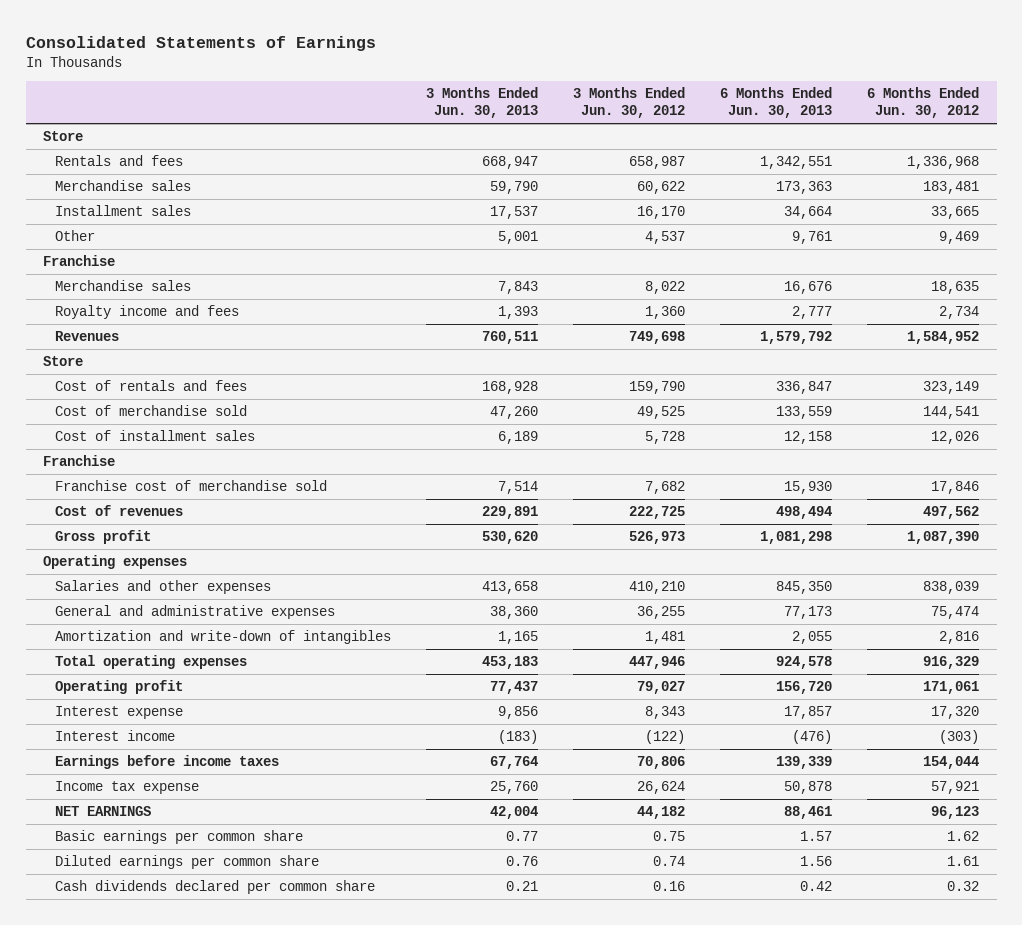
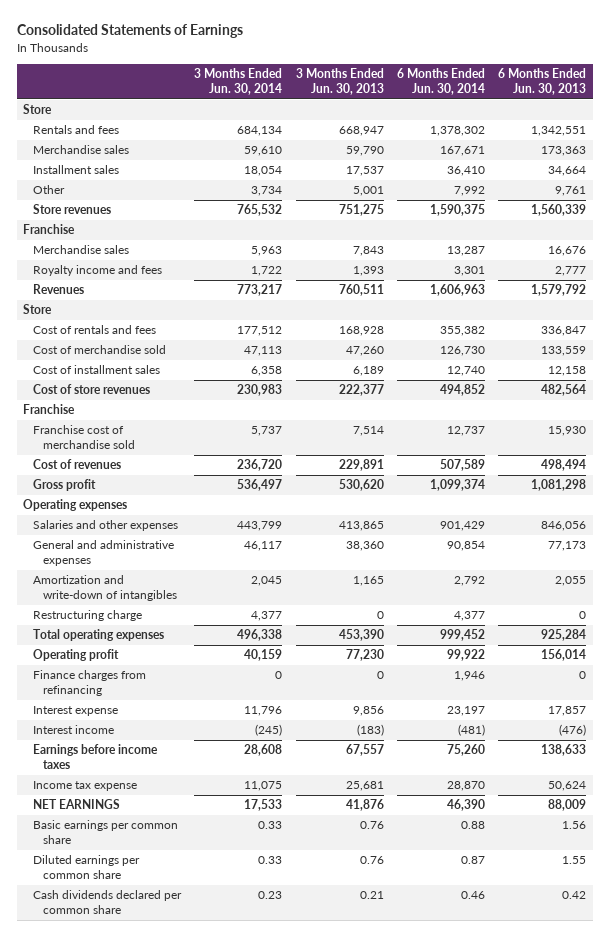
[573,87,686,119] 3 Months Ended Jun. 30, 2012 -> none
[867,87,980,119] 6 Months Ended Jun. 30, 2012 -> none
none -> [194,68,283,96] 3 Months Ended Jun. 30, 2014
none -> [397,68,486,96] 6 Months Ended Jun. 30, 2014
none -> [33,204,112,215] Store revenues
none -> [33,384,151,395] Cost of store revenues
[482,581,539,595] 413,658 -> [338,521,384,532] 413,865
[776,581,833,595] 845,350 -> [541,521,587,532] 846,056
none -> [33,610,143,622] Restructuring charge
[482,656,539,670] 453,183 -> [338,629,384,642] 453,390
[776,656,833,670] 924,578 -> [541,629,587,642] 925,284
[490,681,539,695] 77,437 -> [345,649,384,662] 77,230
[776,681,833,695] 156,720 -> [541,649,587,662] 156,014
none -> [33,670,147,697] Finance charges from refinancing
[490,756,539,770] 67,764 -> [345,744,384,757] 67,557
[776,756,833,770] 139,339 -> [541,744,587,757] 138,633
[490,781,539,795] 25,760 -> [345,781,384,792] 25,681
[784,781,833,795] 50,878 -> [548,781,587,792] 50,624
[490,806,539,820] 42,004 -> [345,799,384,812] 41,876
[784,806,833,820] 88,461 -> [548,799,587,812] 88,009
[506,831,539,842] 0.77 -> [359,821,384,830] 0.76
[800,831,833,842] 1.57 -> [562,821,587,830] 1.56
[800,856,833,867] 1.56 -> [562,856,587,865] 1.55

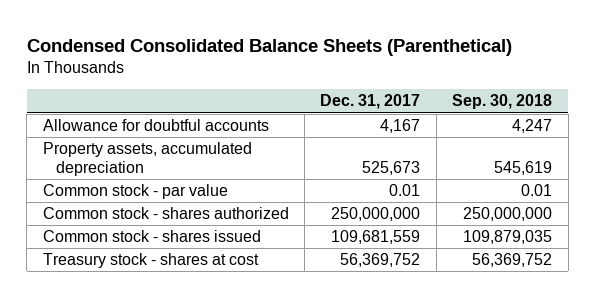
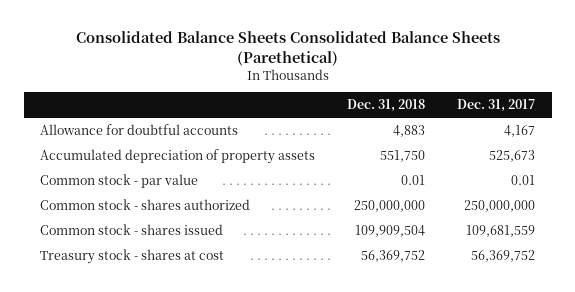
[26,38,512,56] Condensed Consolidated Balance Sheets (Parenthetical) -> [75,31,500,66] Consolidated Balance Sheets Consolidated Balance Sheets (Parethetical)
[452,94,553,110] Sep. 30, 2018 -> none
none -> [347,99,426,113] Dec. 31, 2018
[42,142,252,177] Property assets, accumulated depreciation -> [39,149,315,165] Accumulated depreciation of property assets

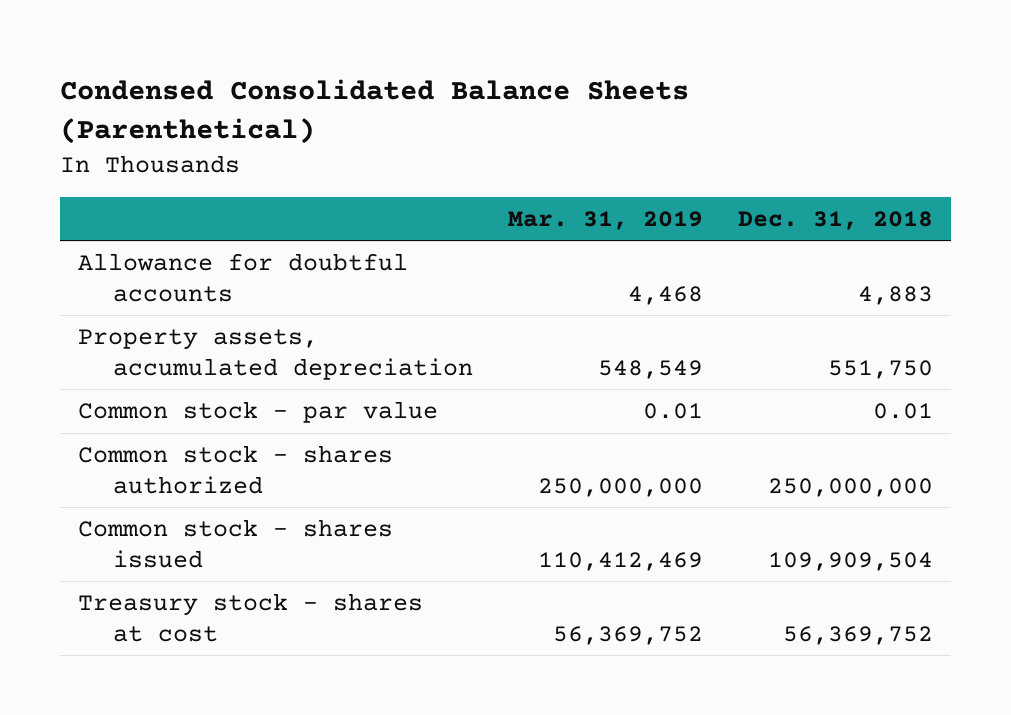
[75,31,500,66] Consolidated Balance Sheets Consolidated Balance Sheets (Parethetical) -> [60,79,690,145] Condensed Consolidated Balance Sheets (Parenthetical)
[457,99,536,113] Dec. 31, 2017 -> none
none -> [508,210,704,230] Mar. 31, 2019
[39,149,315,165] Accumulated depreciation of property assets -> [77,329,474,380] Property assets, accumulated depreciation

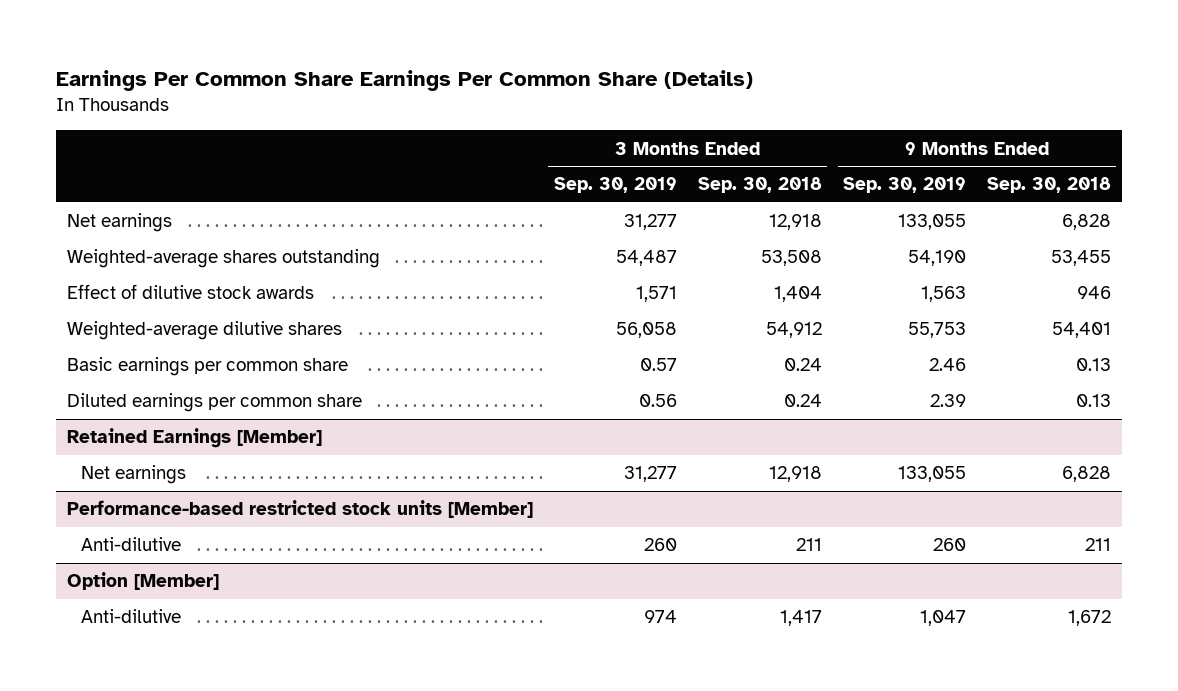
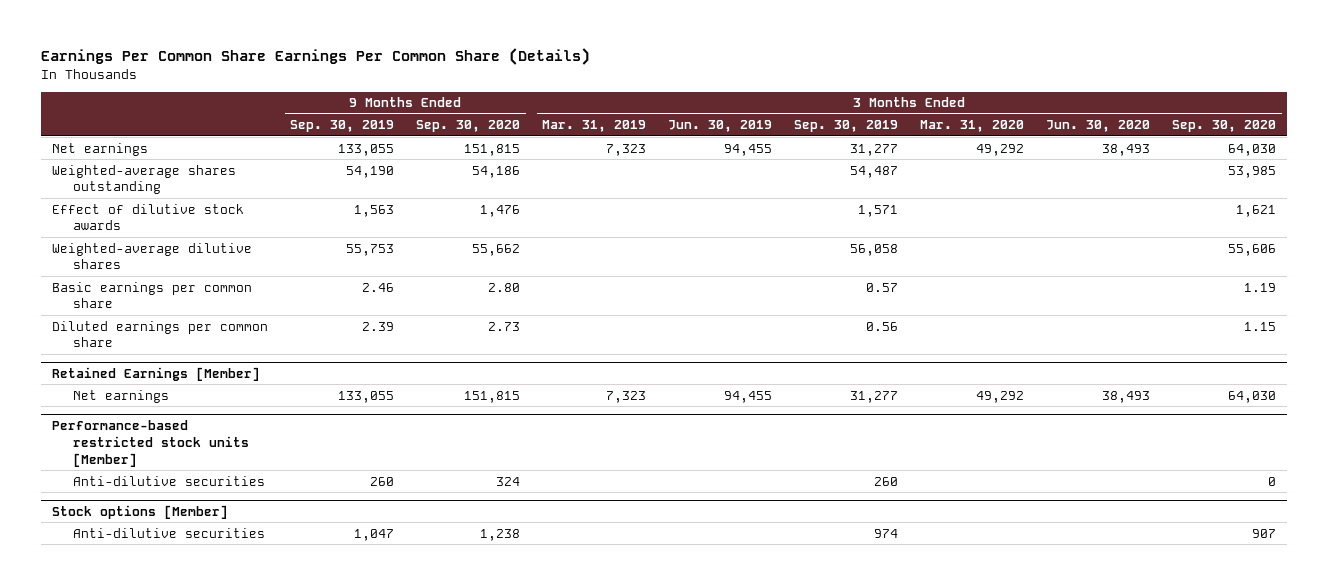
[697,177,822,194] Sep. 30, 2018 -> none
[987,177,1112,194] Sep. 30, 2018 -> none
none -> [416,120,521,133] Sep. 30, 2020
none -> [542,120,647,133] Mar. 31, 2019
none -> [668,120,773,133] Jun. 30, 2019
none -> [920,120,1025,133] Mar. 31, 2020
none -> [1046,120,1151,133] Jun. 30, 2020
none -> [1172,120,1277,133] Sep. 30, 2020
[80,537,181,552] Anti-dilutive -> [72,475,265,486] Anti-dilutive securities
[66,572,219,591] Option [Member] -> [51,504,228,519] Stock options [Member]
[80,609,181,624] Anti-dilutive -> [72,527,265,538] Anti-dilutive securities

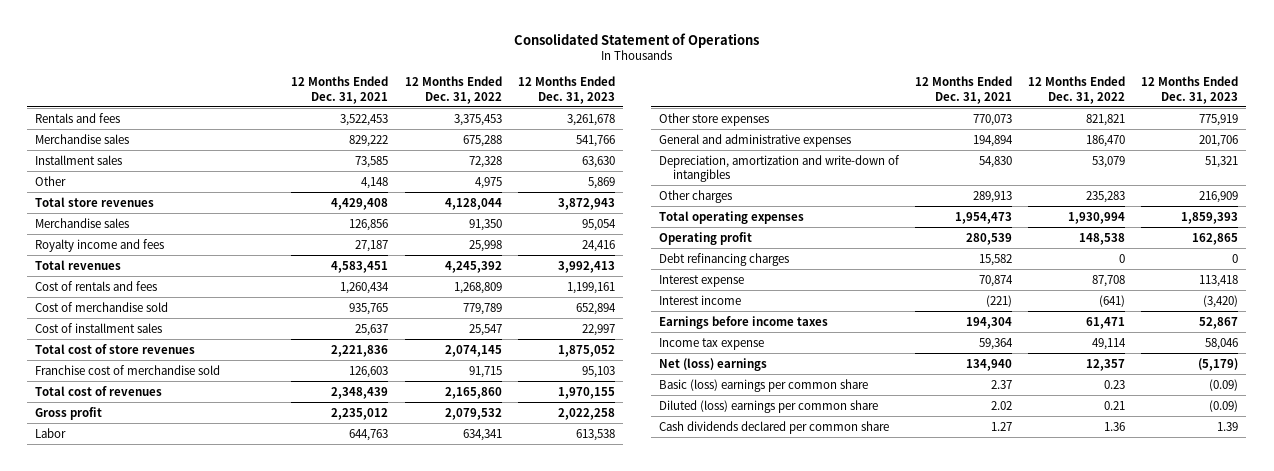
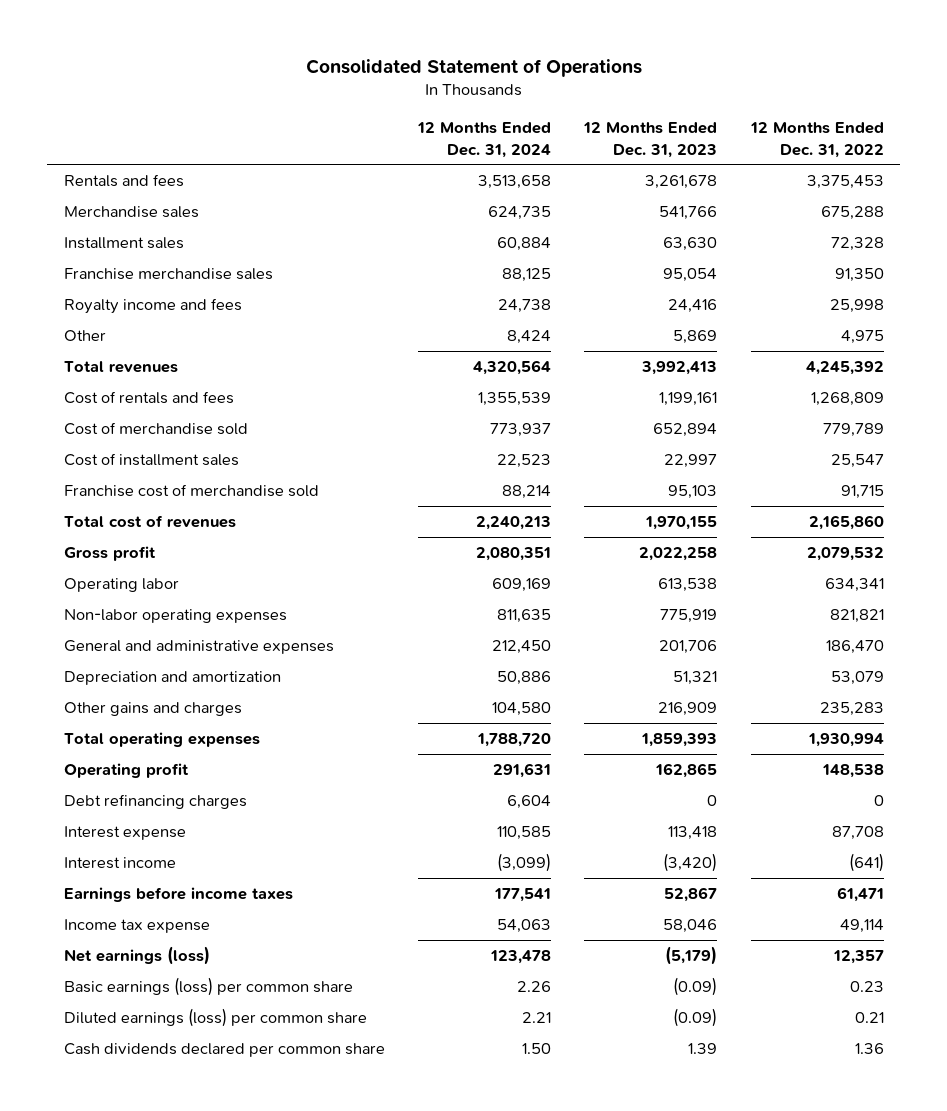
[291,76,389,104] 12 Months Ended Dec. 31, 2021 -> none
none -> [416,122,551,158] 12 Months Ended Dec. 31, 2024
[35,196,155,207] Total store revenues -> none
[35,217,130,228] Merchandise sales -> [63,268,273,281] Franchise merchandise sales
[35,175,67,186] Other -> [63,330,106,342] Other
[35,343,196,354] Total cost of store revenues -> none
[35,427,67,438] Labor -> [63,578,179,593] Operating labor
[659,112,770,126] Other store expenses -> [63,609,287,624] Non-labor operating expenses
[659,154,901,182] Depreciation, amortization and write-down of intangibles -> [63,671,281,686] Depreciation and amortization
[659,189,733,203] Other charges -> [63,702,242,717] Other gains and charges
[659,357,768,371] Net (loss) earnings -> [63,946,210,966] Net earnings (loss)
[659,378,869,392] Basic (loss) earnings per common share -> [63,977,353,997] Basic earnings (loss) per common share
[659,399,879,413] Diluted (loss) earnings per common share -> [63,1008,367,1028] Diluted earnings (loss) per common share

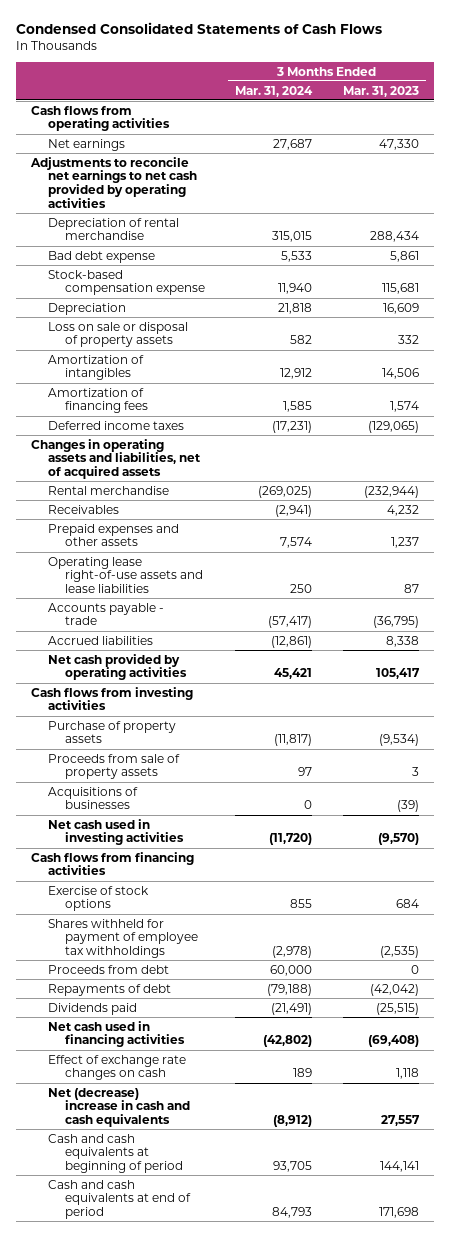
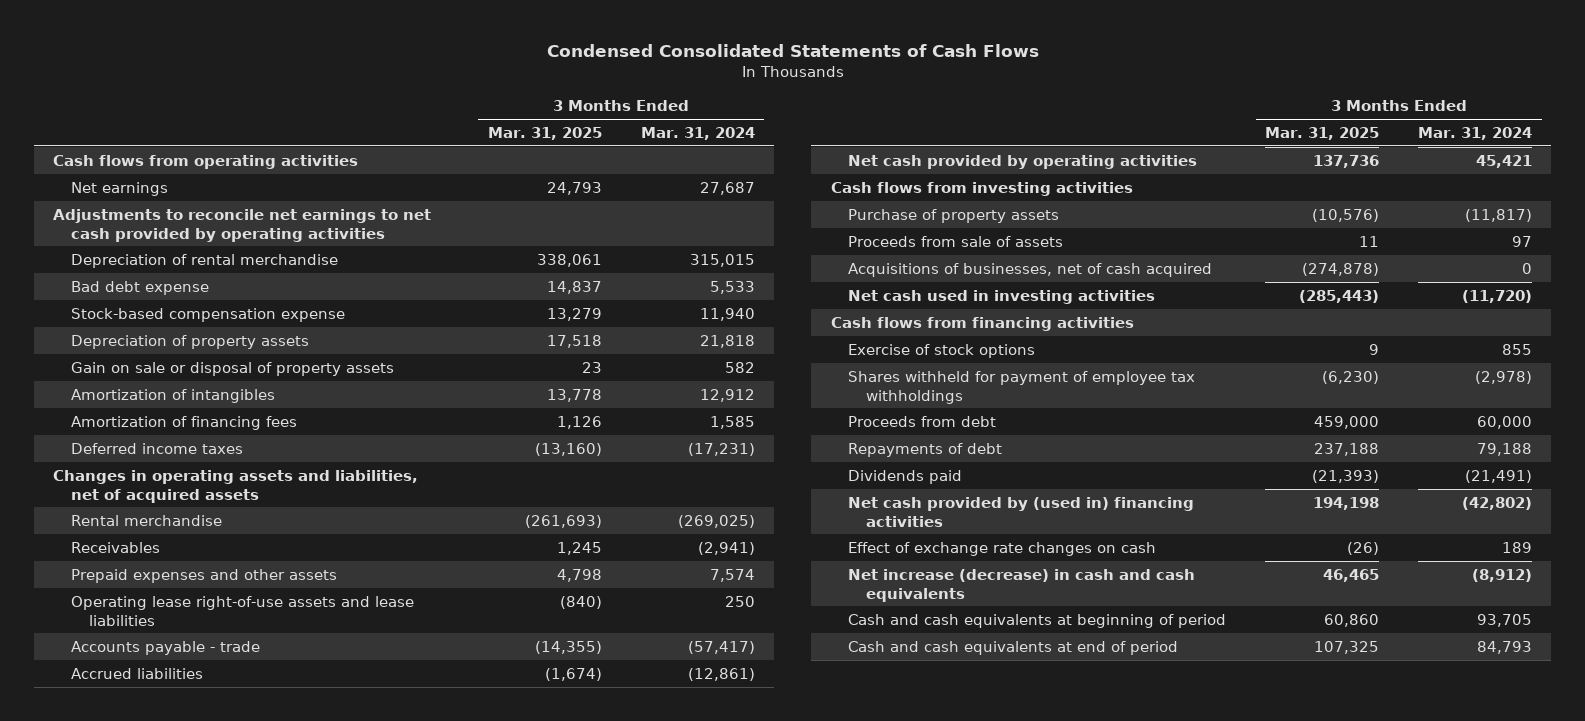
[342,85,419,97] Mar. 31, 2023 -> none
none -> [487,127,602,141] Mar. 31, 2025
[48,302,127,315] Depreciation -> [70,334,309,349] Depreciation of property assets
[48,321,189,348] Loss on sale or disposal of property assets -> [70,361,394,376] Gain on sale or disposal of property assets
[48,753,181,780] Proceeds from sale of property assets -> [848,235,1064,247] Proceeds from sale of assets
[48,786,139,810] Acquisitions of businesses -> [848,262,1213,277] Acquisitions of businesses, net of cash acquired
[267,983,313,996] (79,188) -> [1477,442,1533,456] 79,188
[48,1020,186,1048] Net cash used in financing activities -> [848,496,1195,527] Net cash provided by (used in) financing activities
[48,1087,191,1128] Net (decrease) increase in cash and cash equivalents -> [848,568,1196,602] Net increase (decrease) in cash and cash equivalents

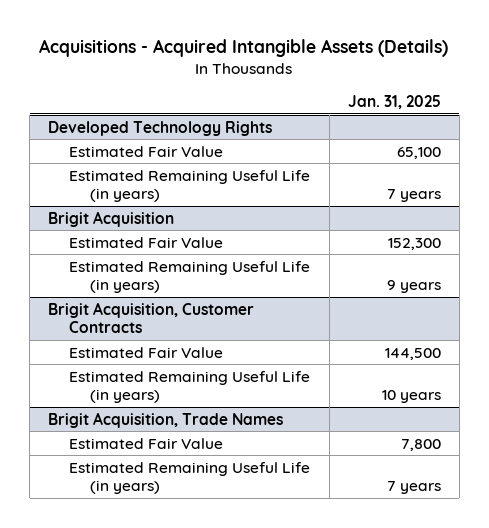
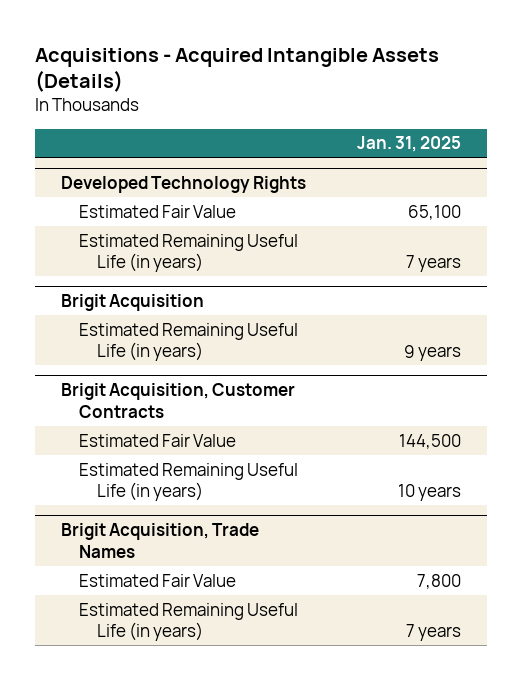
[69,236,224,248] Estimated Fair Value -> none

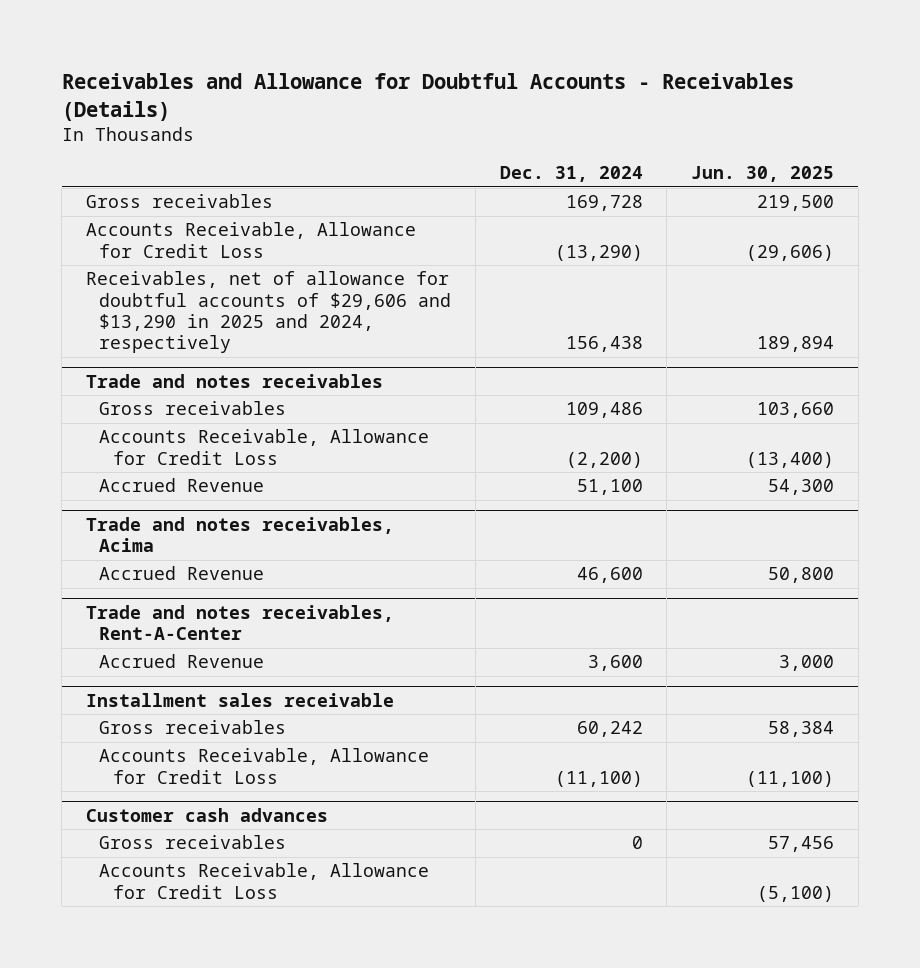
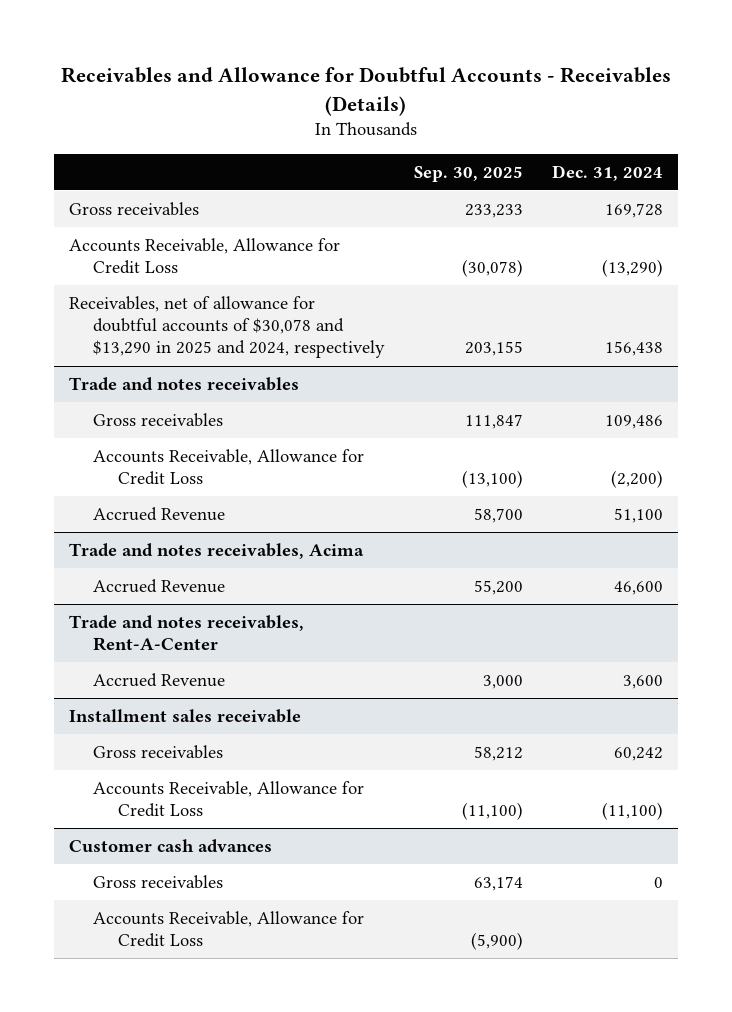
[690,166,834,183] Jun. 30, 2025 -> none
none -> [414,165,524,182] Sep. 30, 2025
[85,271,452,354] Receivables, net of allowance for doubtful accounts of $29,606 and $13,290 in 2025 and 2024, respectively -> [68,296,386,359] Receivables, net of allowance for doubtful accounts of $30,078 and $13,290 in 2025 and 2024, respectively

